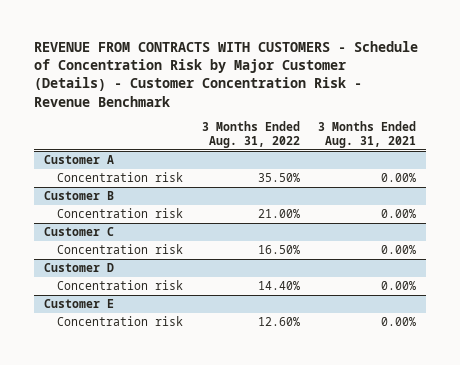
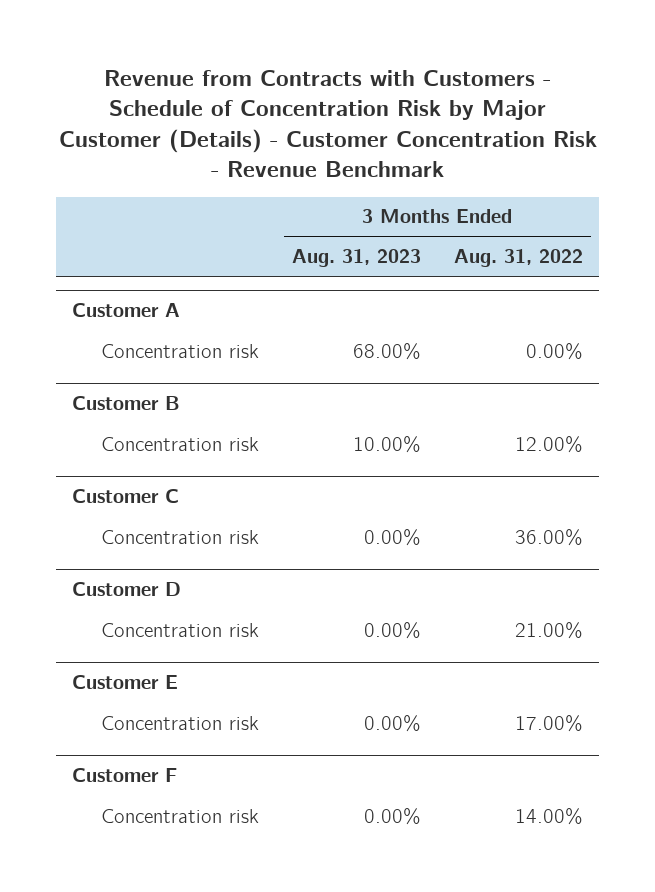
[34,41,419,107] REVENUE FROM CONTRACTS WITH CUSTOMERS - Schedule of Concentration Risk by Major Customer (Details) - Customer Concentration Risk - Revenue Benchmark -> [58,70,597,178] Revenue from Contracts with Customers - Schedule of Concentration Risk by Major Customer (Details) - Customer Concentration Risk - Revenue Benchmark
[318,121,417,148] 3 Months Ended Aug. 31, 2021 -> none
none -> [292,249,422,268] Aug. 31, 2023
[257,173,300,183] 35.50% -> [525,342,583,360] 0.00%
[257,209,300,219] 21.00% -> [514,435,583,453] 12.00%
[257,245,300,255] 16.50% -> [514,528,583,546] 36.00%
[257,281,300,291] 14.40% -> [514,621,583,639] 21.00%
[257,317,300,327] 12.60% -> [514,714,583,732] 17.00%
none -> [72,768,178,783] Customer F
none -> [101,808,260,823] Concentration risk

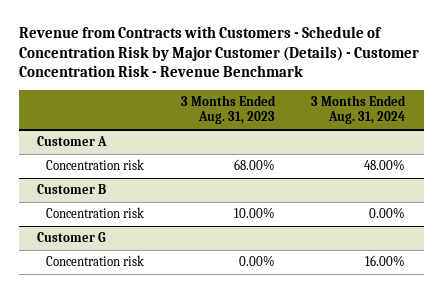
[453,249,583,268] Aug. 31, 2022 -> none
none -> [311,94,407,125] 3 Months Ended Aug. 31, 2024
[101,529,260,544] Concentration risk -> none
[72,582,182,597] Customer D -> none
[101,622,260,637] Concentration risk -> none
[72,675,179,690] Customer E -> none
[101,715,260,730] Concentration risk -> none
[72,768,178,783] Customer F -> none
[72,489,180,504] Customer C -> [37,232,107,243] Customer G

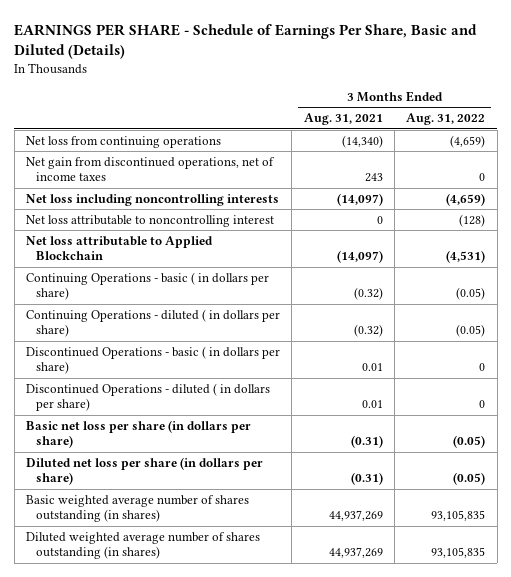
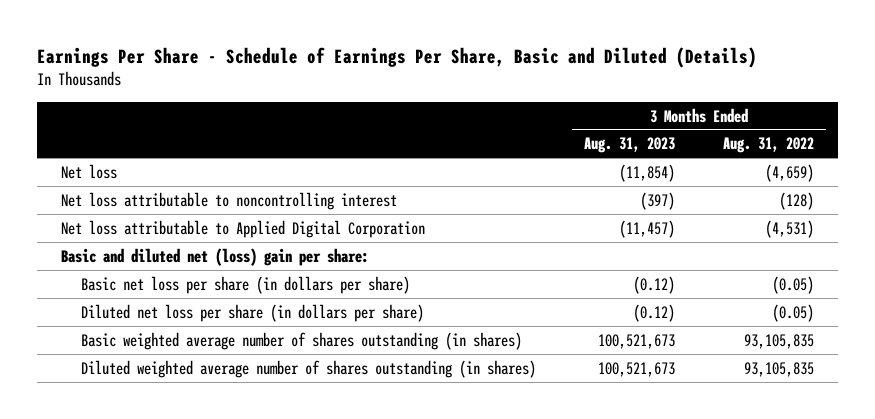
[14,23,478,59] EARNINGS PER SHARE - Schedule of Earnings Per Share, Basic and Diluted (Details) -> [36,46,757,68] Earnings Per Share - Schedule of Earnings Per Share, Basic and Diluted (Details)
[303,113,383,126] Aug. 31, 2021 -> none
none -> [584,137,676,154] Aug. 31, 2023
[26,136,222,149] Net loss from continuing operations -> none
[26,157,276,182] Net gain from discontinued operations, net of income taxes -> none
[26,194,280,207] Net loss including noncontrolling interests -> [60,163,117,179] Net loss
[26,272,270,301] Continuing Operations - basic ( in dollars per share) -> none
[26,309,281,338] Continuing Operations - diluted ( in dollars per share) -> none
[26,346,281,375] Discontinued Operations - basic ( in dollars per share) -> none
[26,383,271,412] Discontinued Operations - diluted ( in dollars per share) -> none
[26,236,214,261] Net loss attributable to Applied Blockchain -> [60,219,425,238] Net loss attributable to Applied Digital Corporation
none -> [60,247,369,266] Basic and diluted net (loss) gain per share:

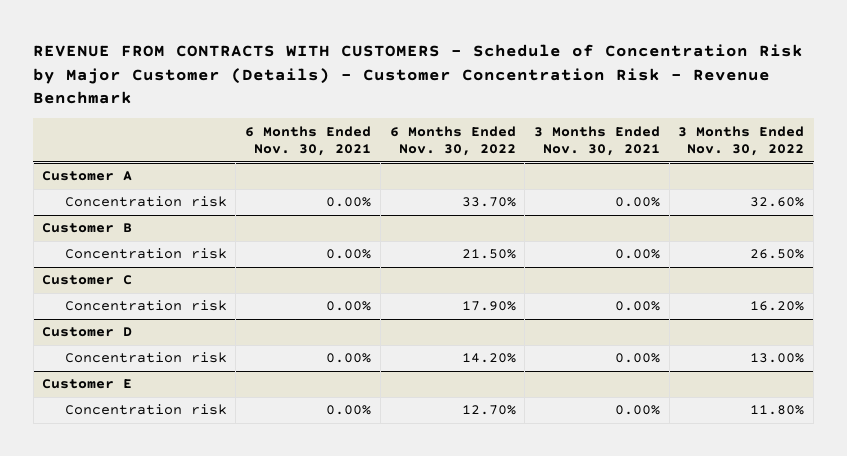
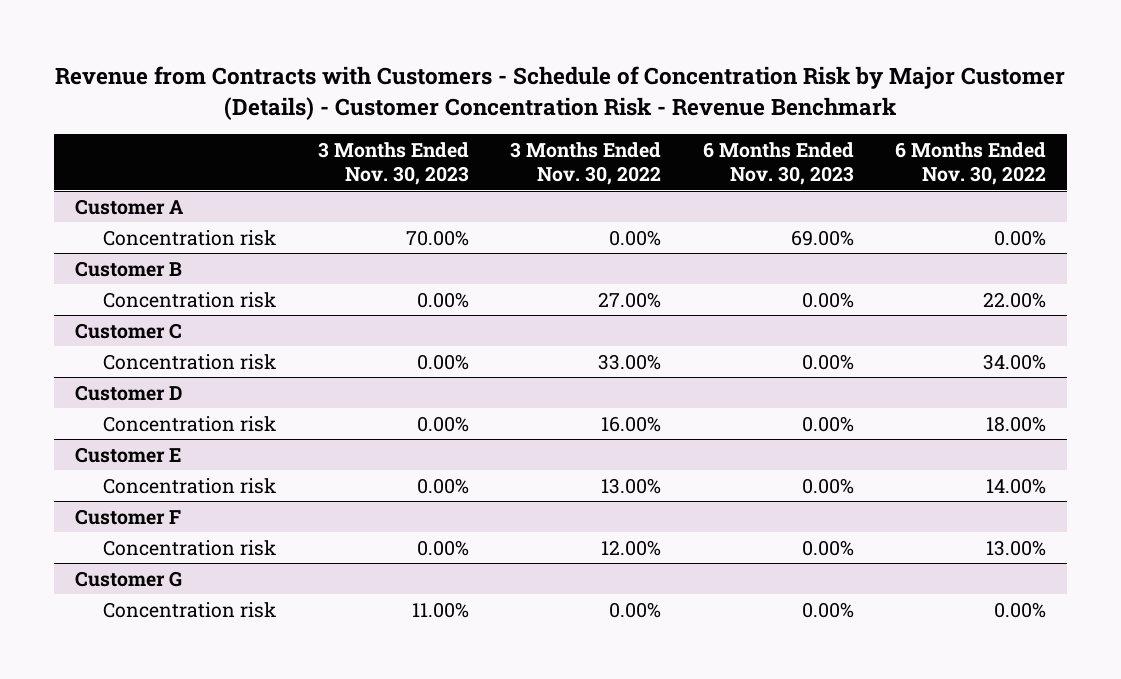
[33,44,804,105] REVENUE FROM CONTRACTS WITH CUSTOMERS - Schedule of Concentration Risk by Major Customer (Details) - Customer Concentration Risk - Revenue Benchmark -> [55,66,1066,120] Revenue from Contracts with Customers - Schedule of Concentration Risk by Major Customer (Details) - Customer Concentration Risk - Revenue Benchmark
[245,125,372,157] 6 Months Ended Nov. 30, 2021 -> none
[533,125,660,157] 3 Months Ended Nov. 30, 2021 -> none
none -> [317,141,469,186] 3 Months Ended Nov. 30, 2023
none -> [702,141,854,186] 6 Months Ended Nov. 30, 2023
[461,197,516,208] 33.70% -> [994,229,1047,246] 0.00%
[750,197,805,208] 32.60% -> [609,229,662,246] 0.00%
[461,249,516,260] 21.50% -> [983,291,1047,308] 22.00%
[750,249,805,260] 26.50% -> [598,291,662,308] 27.00%
[461,301,516,312] 17.90% -> [983,353,1047,370] 34.00%
[750,301,805,312] 16.20% -> [598,353,662,370] 33.00%
[461,353,516,364] 14.20% -> [986,415,1047,432] 18.00%
[750,353,805,364] 13.00% -> [601,415,662,432] 16.00%
[461,405,516,416] 12.70% -> [986,477,1047,494] 14.00%
[750,405,805,416] 11.80% -> [601,477,662,494] 13.00%
none -> [74,508,181,525] Customer F
none -> [103,539,277,556] Concentration risk
none -> [74,570,182,587] Customer G
none -> [103,601,277,618] Concentration risk

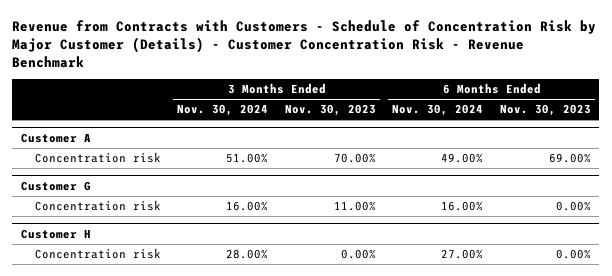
[510,141,662,186] 3 Months Ended Nov. 30, 2022 -> none
[895,141,1047,186] 6 Months Ended Nov. 30, 2022 -> none
none -> [177,104,269,117] Nov. 30, 2024
none -> [392,104,484,117] Nov. 30, 2024
[74,260,182,277] Customer B -> none
[103,291,277,308] Concentration risk -> none
[74,322,182,339] Customer C -> none
[103,353,277,370] Concentration risk -> none
[74,384,182,401] Customer D -> none
[103,415,277,432] Concentration risk -> none
[74,446,181,463] Customer E -> none
[103,477,277,494] Concentration risk -> none
[74,508,181,525] Customer F -> none
[103,539,277,556] Concentration risk -> none
none -> [20,228,91,239] Customer H
none -> [34,248,161,260] Concentration risk

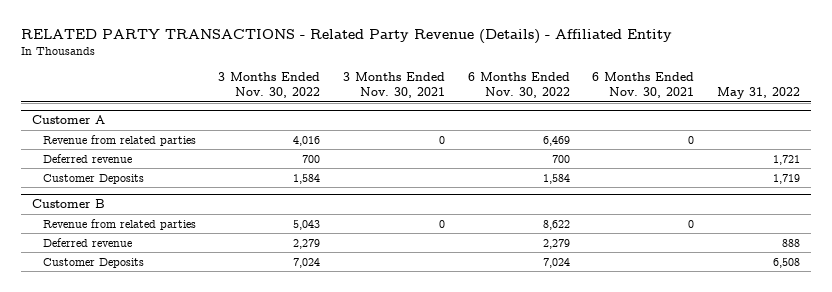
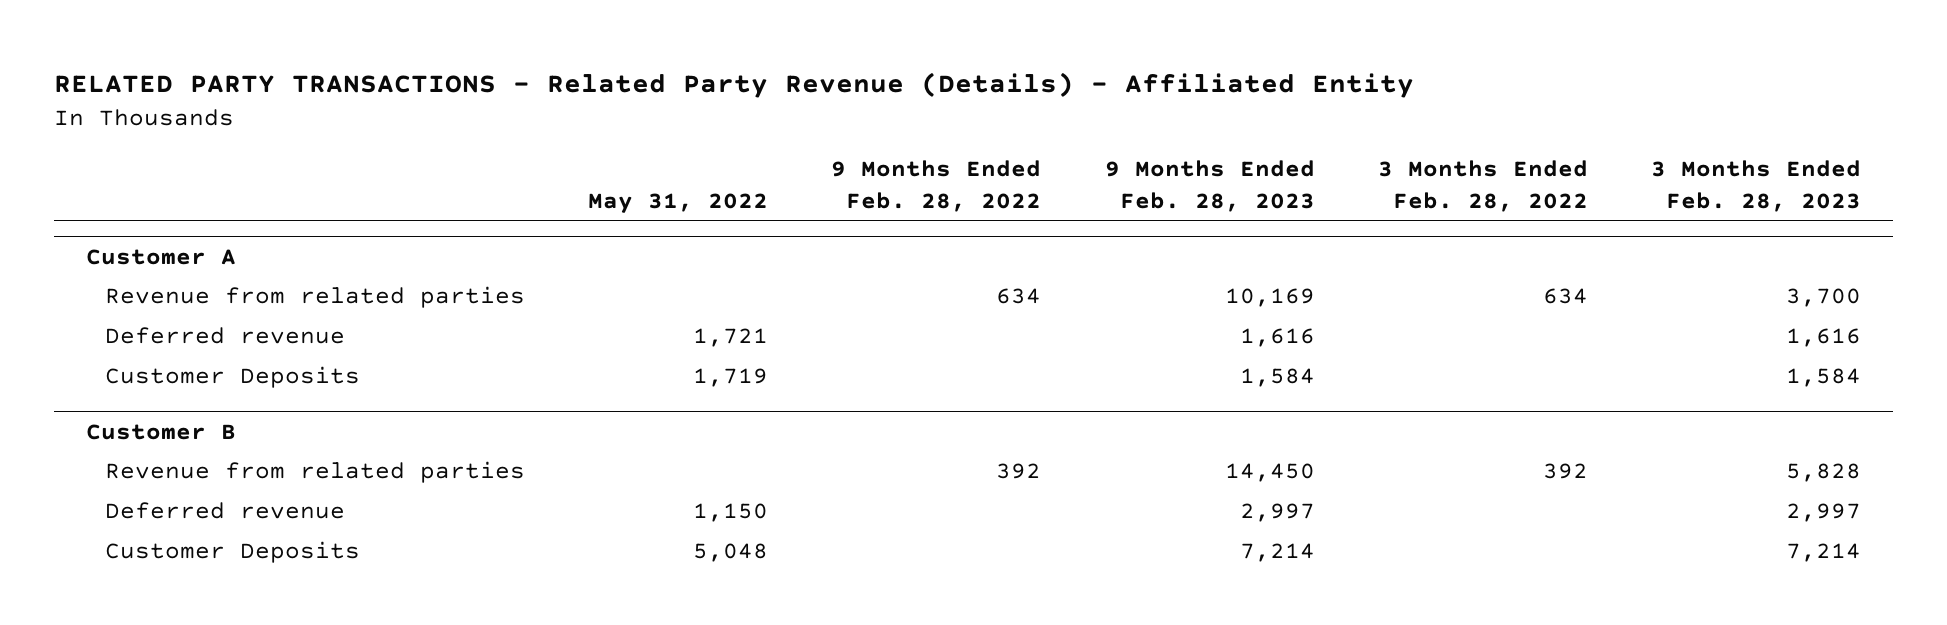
[218,71,321,99] 3 Months Ended Nov. 30, 2022 -> none
[342,71,445,99] 3 Months Ended Nov. 30, 2021 -> none
[467,71,570,99] 6 Months Ended Nov. 30, 2022 -> none
[592,71,695,99] 6 Months Ended Nov. 30, 2021 -> none
none -> [831,160,1042,212] 9 Months Ended Feb. 28, 2022
none -> [1104,160,1315,212] 9 Months Ended Feb. 28, 2023
none -> [1378,160,1589,212] 3 Months Ended Feb. 28, 2022
none -> [1651,160,1862,212] 3 Months Ended Feb. 28, 2023
[781,238,800,247] 888 -> [693,503,769,523] 1,150
[772,257,800,268] 6,508 -> [693,543,769,563] 5,048

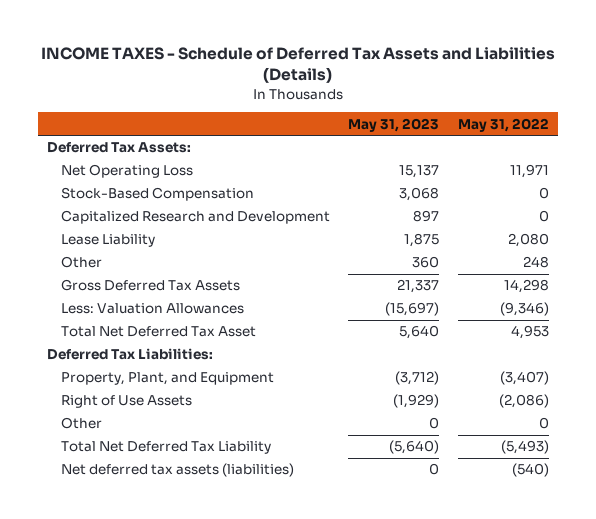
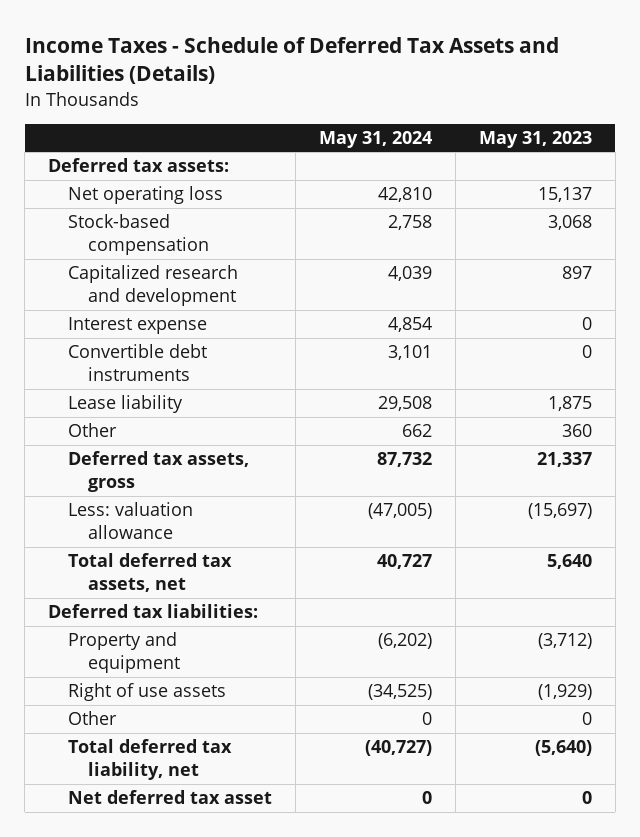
[40,47,555,84] INCOME TAXES - Schedule of Deferred Tax Assets and Liabilities (Details) -> [24,36,559,85] Income Taxes - Schedule of Deferred Tax Assets and Liabilities (Details)
[457,117,549,132] May 31, 2022 -> none
none -> [318,130,432,148] May 31, 2024
[47,142,192,154] Deferred Tax Assets: -> [48,158,230,173] Deferred tax assets:
[61,164,194,179] Net Operating Loss -> [68,186,224,205] Net operating loss
[61,187,255,202] Stock-Based Compensation -> [68,214,210,256] Stock-based compensation
[61,210,331,225] Capitalized Research and Development -> [68,265,239,307] Capitalized research and development
none -> [68,317,208,335] Interest expense
none -> [68,344,208,382] Convertible debt instruments
[61,234,156,248] Lease Liability -> [68,395,184,414] Lease liability
[61,279,241,292] Gross Deferred Tax Assets -> [68,451,250,493] Deferred tax assets, gross
[61,303,245,315] Less: Valuation Allowances -> [68,502,194,540] Less: valuation allowance
[61,326,257,338] Total Net Deferred Tax Asset -> [68,553,233,593] Total deferred tax assets, net
[47,348,214,361] Deferred Tax Liabilities: -> [48,604,259,619] Deferred tax liabilities:
[61,372,275,386] Property, Plant, and Equipment -> [68,632,181,674] Property and equipment
[61,395,193,409] Right of Use Assets -> [68,683,227,702] Right of use assets
[61,441,272,455] Total Net Deferred Tax Liability -> [68,739,233,781] Total deferred tax liability, net
[61,463,295,478] Net deferred tax assets (liabilities) -> [68,790,273,805] Net deferred tax asset

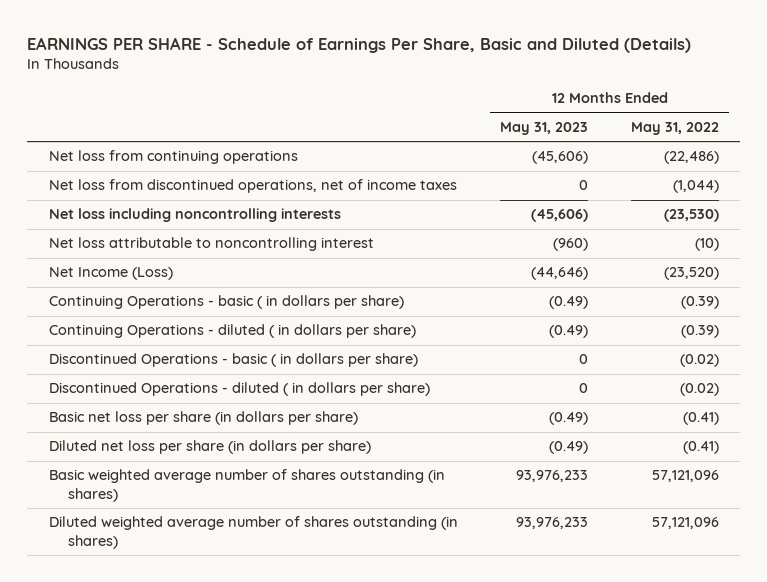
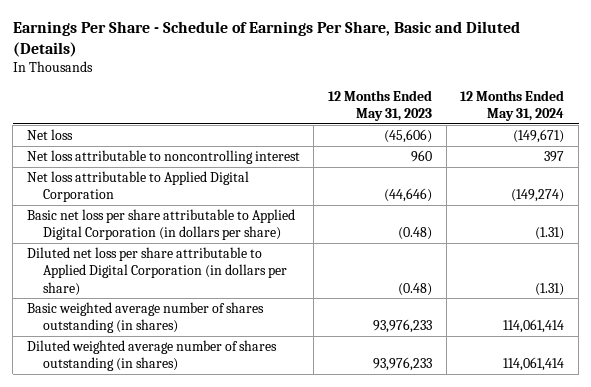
[27,36,692,53] EARNINGS PER SHARE - Schedule of Earnings Per Share, Basic and Diluted (Details) -> [12,21,520,58] Earnings Per Share - Schedule of Earnings Per Share, Basic and Diluted (Details)
[630,122,719,136] May 31, 2022 -> none
none -> [460,89,565,121] 12 Months Ended May 31, 2024
[48,150,298,165] Net loss from continuing operations -> none
[48,179,457,194] Net loss from discontinued operations, net of income taxes -> none
[48,295,404,310] Continuing Operations - basic ( in dollars per share) -> none
[48,324,416,339] Continuing Operations - diluted ( in dollars per share) -> none
[48,353,418,368] Discontinued Operations - basic ( in dollars per share) -> none
[48,382,430,397] Discontinued Operations - diluted ( in dollars per share) -> none
[48,208,341,223] Net loss including noncontrolling interests -> [26,128,73,140] Net loss
[553,238,589,252] (960) -> [411,149,433,162] 960
[48,267,173,281] Net Income (Loss) -> [26,170,249,203] Net loss attributable to Applied Digital Corporation
[48,411,358,426] Basic net loss per share (in dollars per share) -> [26,208,295,241] Basic net loss per share attributable to Applied Digital Corporation (in dollars per share)
[549,412,589,426] (0.49) -> [398,227,433,241] (0.48)
[48,440,371,455] Diluted net loss per share (in dollars per share) -> [26,246,288,296] Diluted net loss per share attributable to Applied Digital Corporation (in dollars per share)
[549,441,589,455] (0.49) -> [398,282,433,296] (0.48)

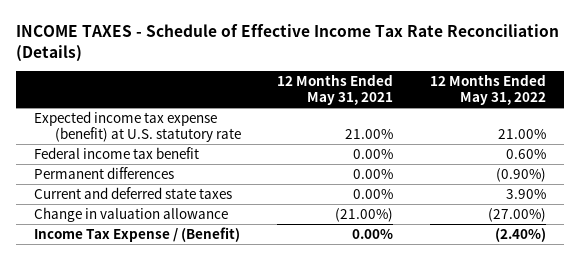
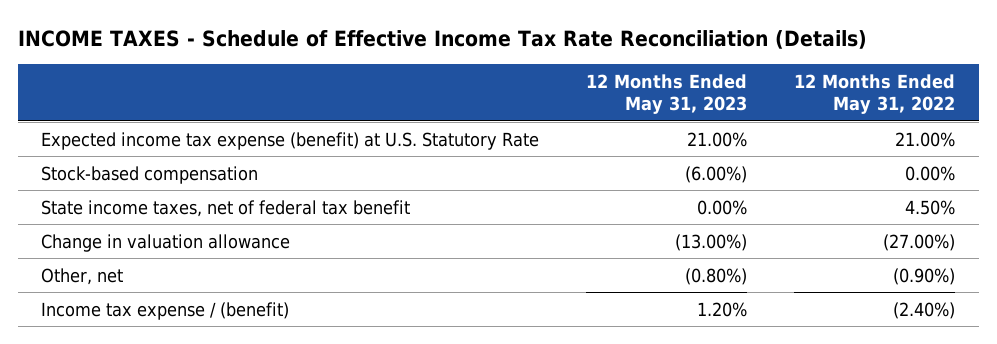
[277,74,394,106] 12 Months Ended May 31, 2021 -> none
none -> [586,73,748,115] 12 Months Ended May 31, 2023
[34,146,200,159] Federal income tax benefit -> none
[34,166,175,179] Permanent differences -> none
[34,110,242,142] Expected income tax expense (benefit) at U.S. statutory rate -> [41,131,540,150] Expected income tax expense (benefit) at U.S. Statutory Rate
none -> [41,165,259,184] Stock-based compensation
[34,186,233,199] Current and deferred state taxes -> [41,199,411,217] State income taxes, net of federal tax benefit
[505,188,546,199] 3.90% -> [905,199,956,215] 4.50%
none -> [41,267,124,285] Other, net
[34,226,241,242] Income Tax Expense / (Benefit) -> [41,301,290,320] Income tax expense / (benefit)

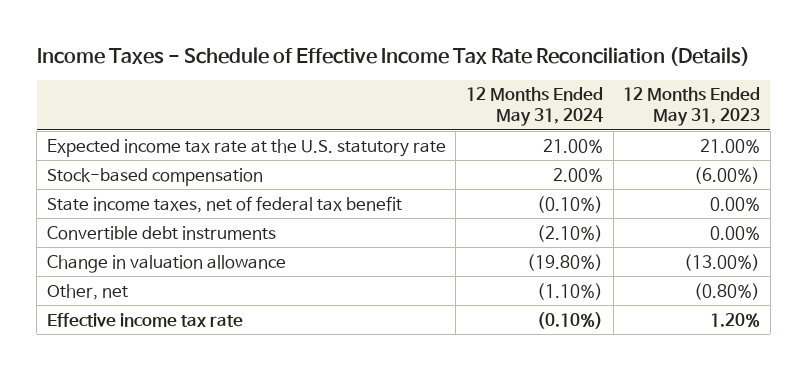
[17,29,867,49] INCOME TAXES - Schedule of Effective Income Tax Rate Reconciliation (Details) -> [36,46,750,66] Income Taxes - Schedule of Effective Income Tax Rate Reconciliation (Details)
[794,73,956,115] 12 Months Ended May 31, 2022 -> none
none -> [466,87,604,127] 12 Months Ended May 31, 2024
[41,131,540,150] Expected income tax expense (benefit) at U.S. Statutory Rate -> [46,138,446,157] Expected income tax rate at the U.S. statutory rate
none -> [46,225,276,240] Convertible debt instruments
[41,301,290,320] Income tax expense / (benefit) -> [46,312,243,327] Effective income tax rate

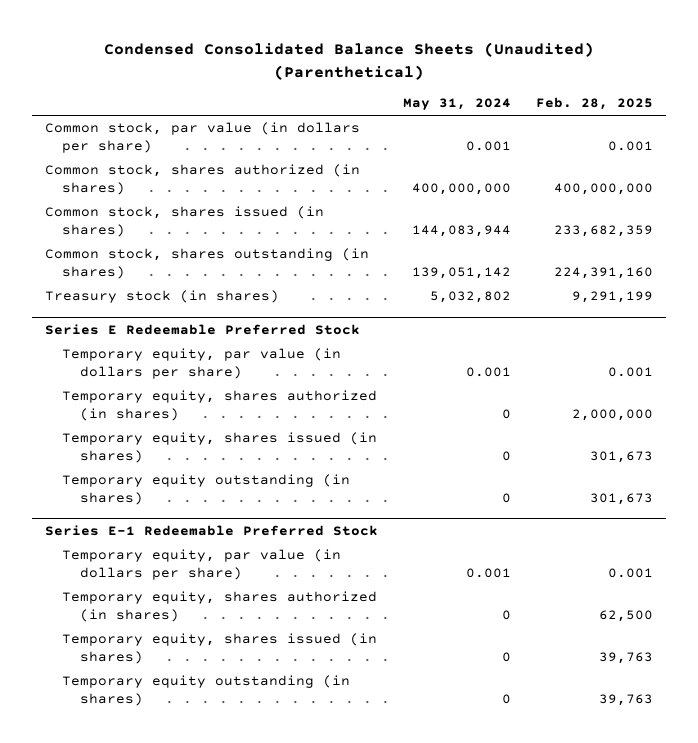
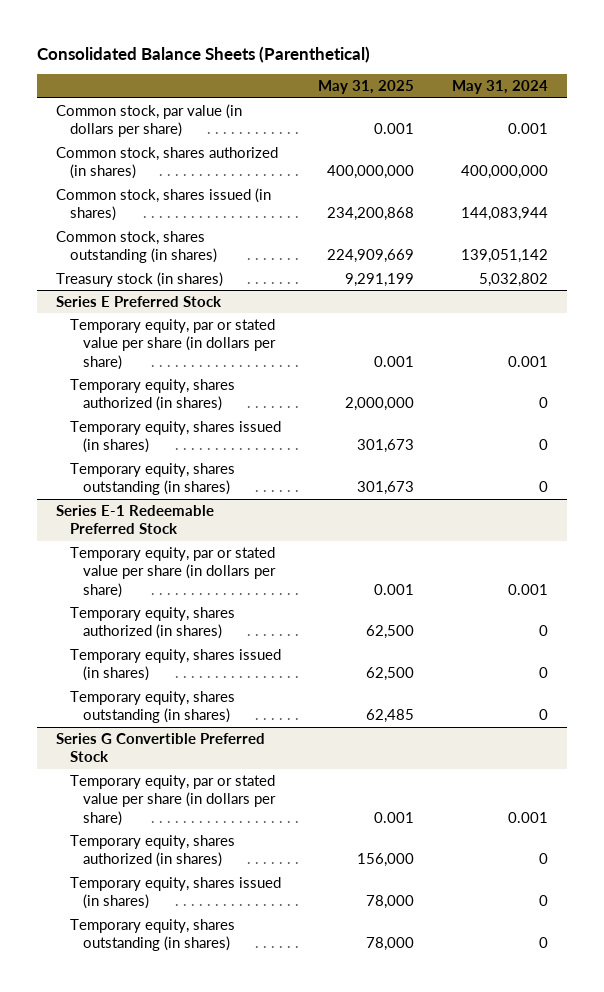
[103,42,594,80] Condensed Consolidated Balance Sheets (Unaudited) (Parenthetical) -> [37,45,371,63] Consolidated Balance Sheets (Parenthetical)
[536,97,654,111] Feb. 28, 2025 -> none
none -> [318,80,415,95] May 31, 2025
[44,324,360,336] Series E Redeemable Preferred Stock -> [56,295,223,307] Series E Preferred Stock
[62,348,342,379] Temporary equity, par value (in dollars per share) -> [69,318,276,370] Temporary equity, par or stated value per share (in dollars per share)
[62,474,351,505] Temporary equity outstanding (in shares) -> [69,462,235,496] Temporary equity, shares outstanding (in shares)
[62,549,342,580] Temporary equity, par value (in dollars per share) -> [69,546,276,598] Temporary equity, par or stated value per share (in dollars per share)
[62,675,351,706] Temporary equity outstanding (in shares) -> [69,690,235,724] Temporary equity, shares outstanding (in shares)
none -> [56,732,266,763] Series G Convertible Preferred Stock
none -> [69,774,276,826] Temporary equity, par or stated value per share (in dollars per share)
none -> [69,834,235,868] Temporary equity, shares authorized (in shares)
none -> [69,876,281,910] Temporary equity, shares issued (in shares)
none -> [69,918,235,952] Temporary equity, shares outstanding (in shares)

